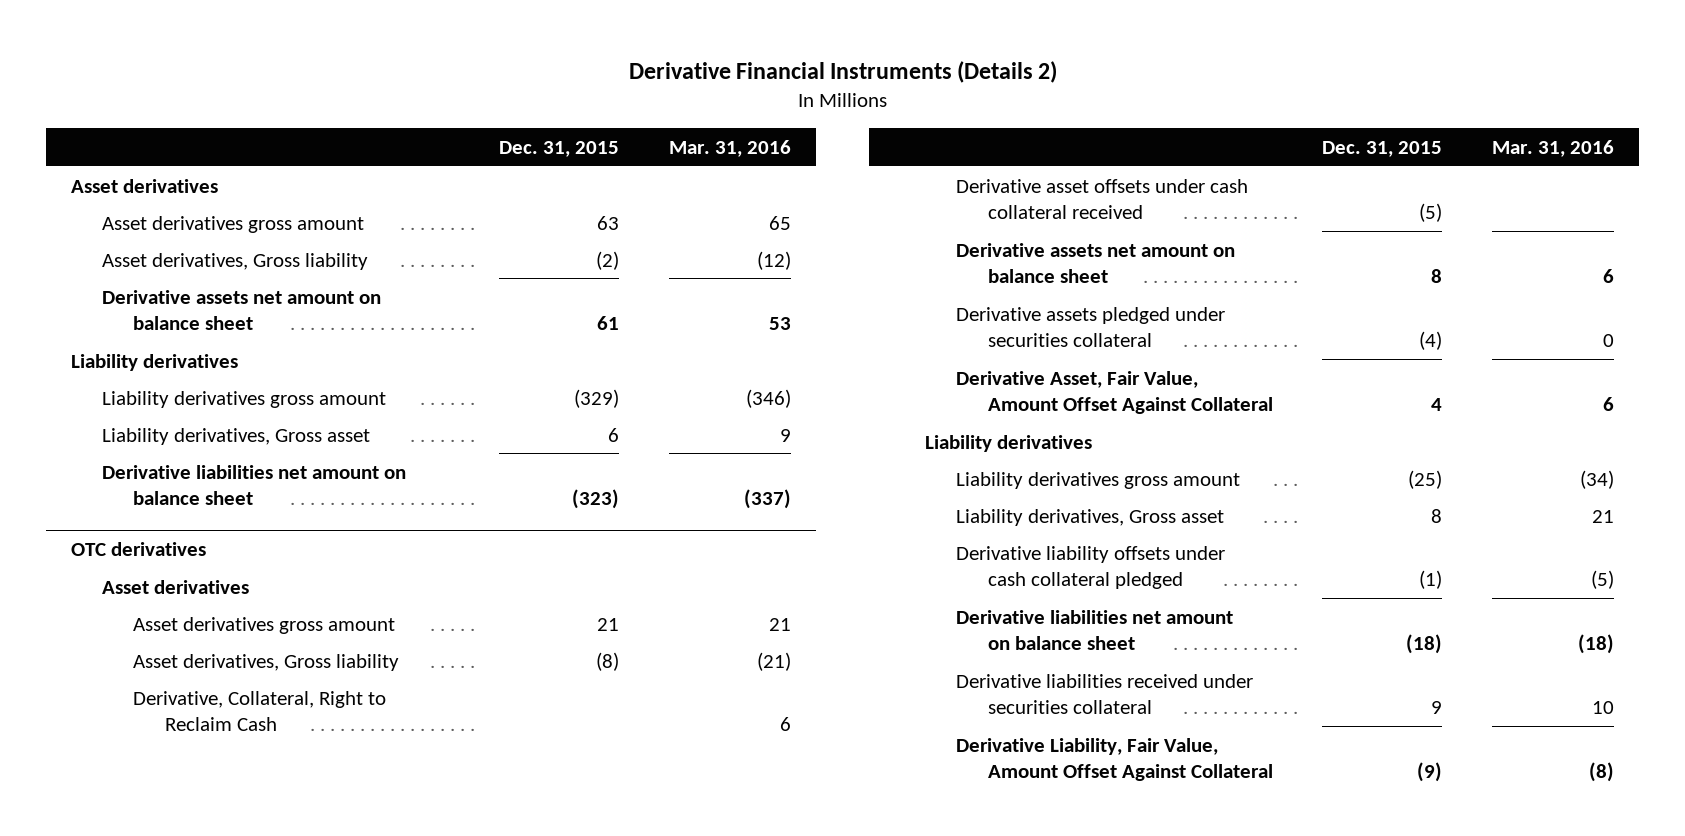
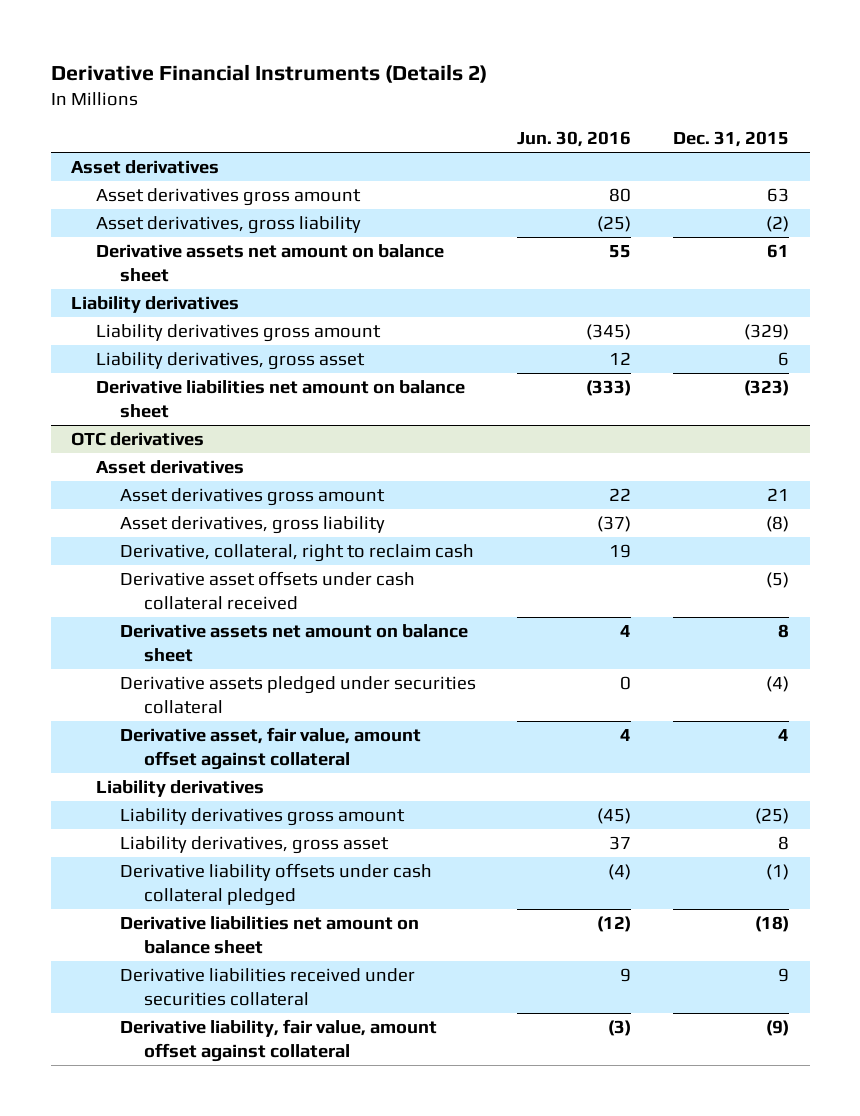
[669,139,792,157] Mar. 31, 2016 -> none
none -> [517,130,632,147] Jun. 30, 2016
[102,252,369,270] Asset derivatives, Gross liability -> [95,216,361,235] Asset derivatives, gross liability
[102,427,371,445] Liability derivatives, Gross asset -> [95,352,365,371] Liability derivatives, gross asset
[133,653,400,671] Asset derivatives, Gross liability -> [119,516,385,535] Asset derivatives, gross liability
[133,690,387,732] Derivative, Collateral, Right to Reclaim Cash -> [119,544,474,563] Derivative, collateral, right to reclaim cash
[956,370,1273,415] Derivative Asset, Fair Value, Amount Offset Against Collateral -> [119,727,421,771] Derivative asset, fair value, amount offset against collateral
[956,508,1225,526] Liability derivatives, Gross asset -> [119,836,389,855] Liability derivatives, gross asset
[956,737,1273,782] Derivative Liability, Fair Value, Amount Offset Against Collateral -> [119,1019,437,1063] Derivative liability, fair value, amount offset against collateral

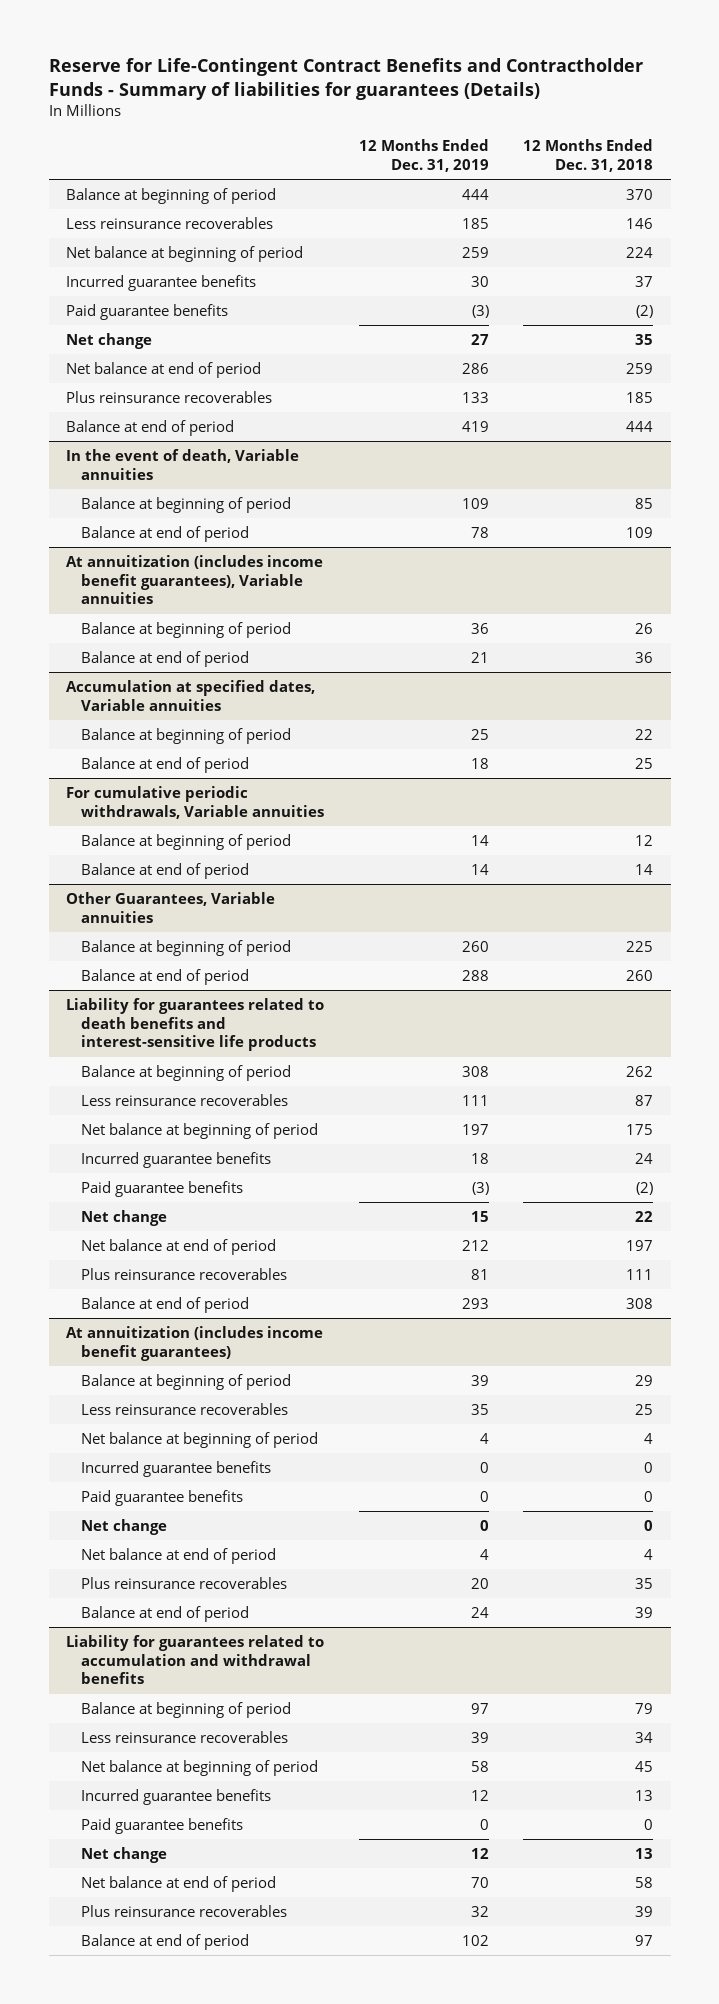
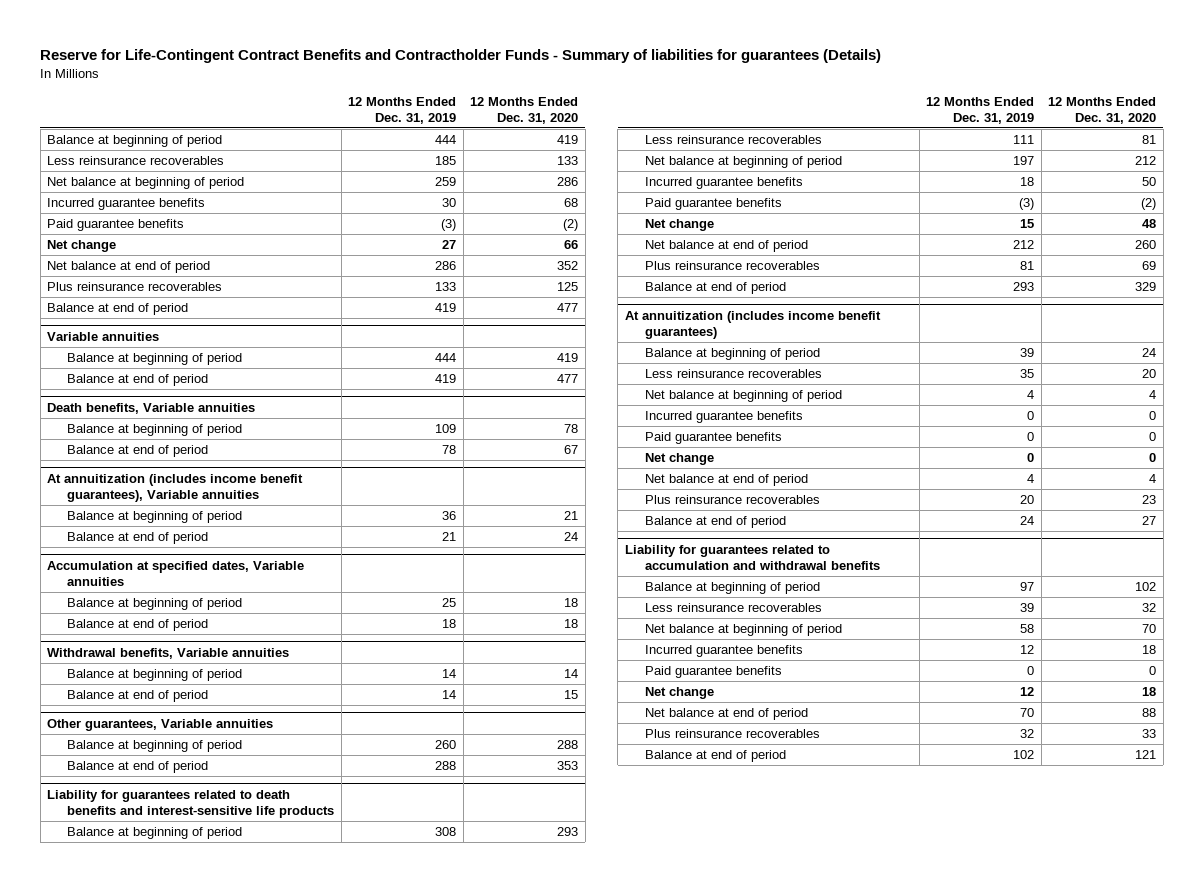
[523,139,654,172] 12 Months Ended Dec. 31, 2018 -> none
none -> [470,96,579,124] 12 Months Ended Dec. 31, 2020
[66,448,300,480] In the event of death, Variable annuities -> none
none -> [47,331,160,341] Variable annuities
none -> [67,353,243,366] Balance at beginning of period
none -> [67,374,209,387] Balance at end of period
none -> [47,402,256,414] Death benefits, Variable annuities
[66,785,325,819] For cumulative periodic withdrawals, Variable annuities -> none
none -> [47,647,290,659] Withdrawal benefits, Variable annuities
[66,891,276,923] Other Guarantees, Variable annuities -> [47,718,274,731] Other guarantees, Variable annuities

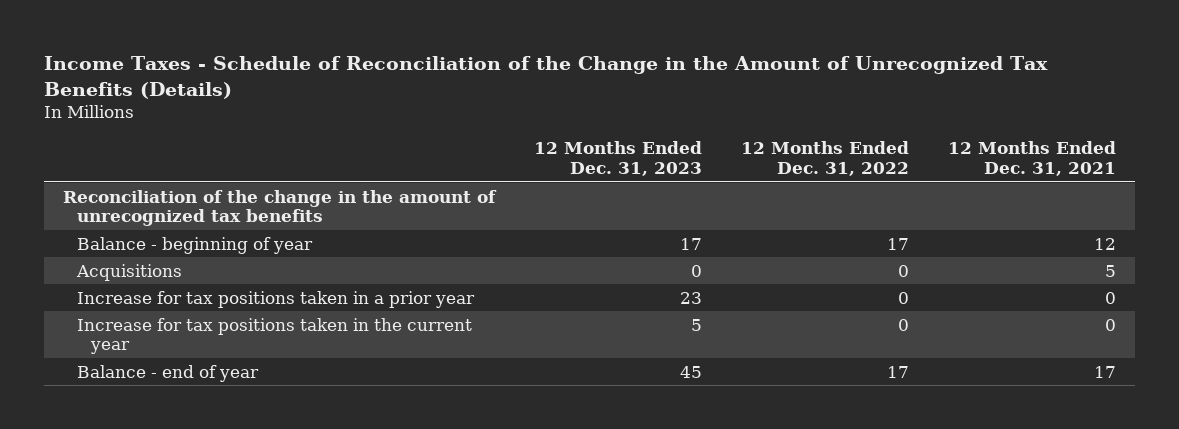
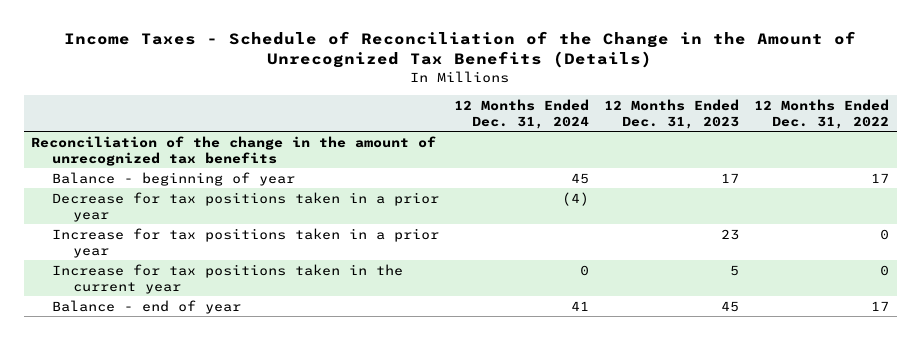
[947,141,1116,176] 12 Months Ended Dec. 31, 2021 -> none
none -> [454,98,590,129] 12 Months Ended Dec. 31, 2024
[76,263,183,281] Acquisitions -> none
none -> [51,191,439,222] Decrease for tax positions taken in a prior year

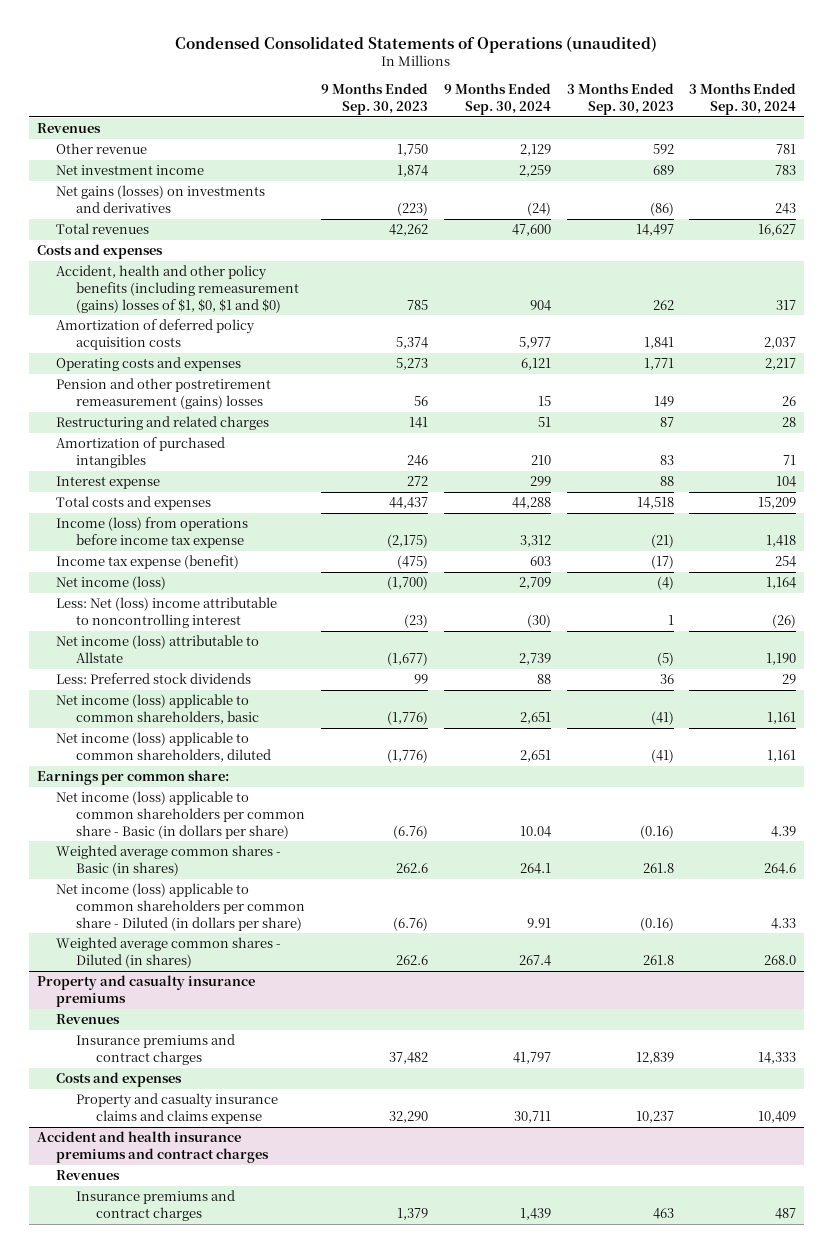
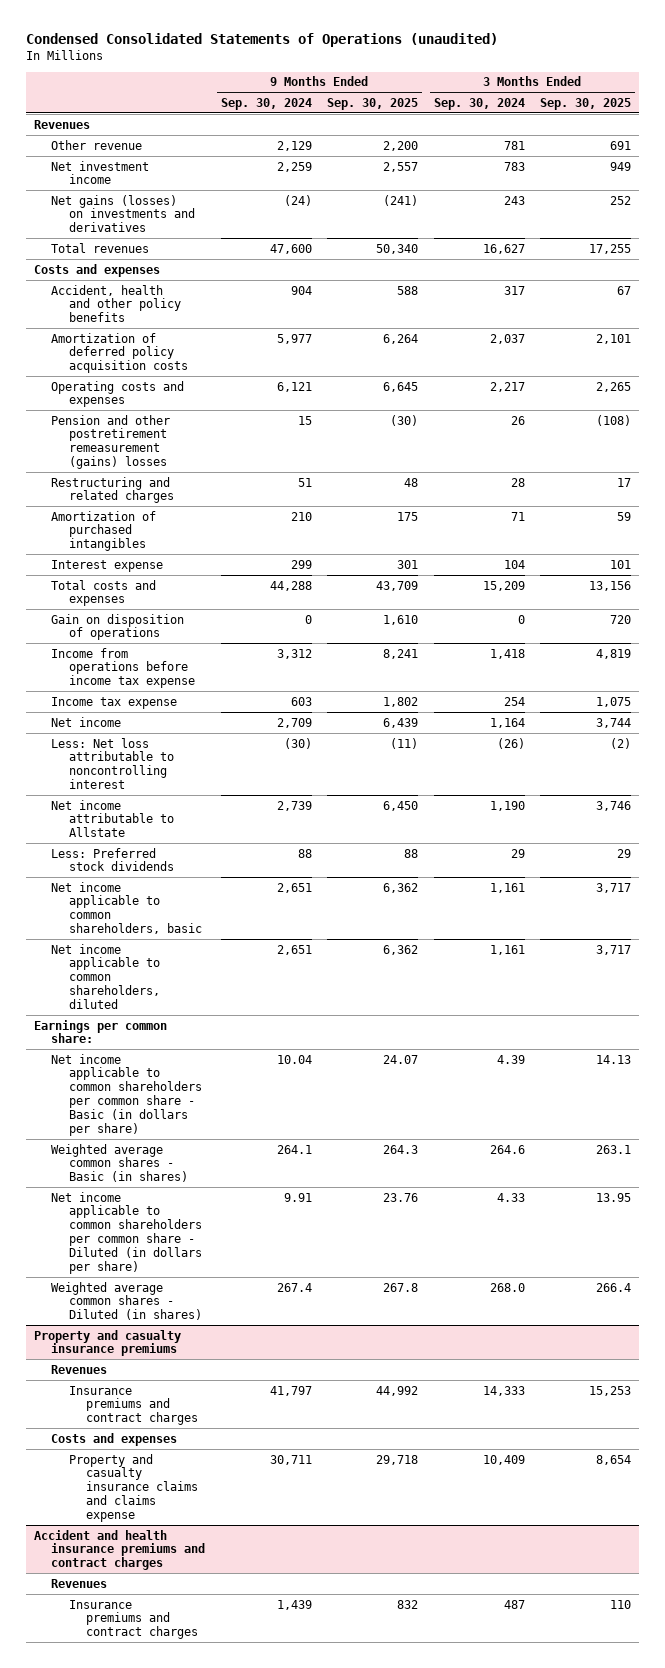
[320,83,428,116] 9 Months Ended Sep. 30, 2023 -> none
[566,83,674,116] 3 Months Ended Sep. 30, 2023 -> none
none -> [327,97,419,110] Sep. 30, 2025
none -> [539,97,631,110] Sep. 30, 2025
[56,265,300,313] Accident, health and other policy benefits (including remeasurement (gains) losses of $1, $0, $1 and $0) -> [51,284,181,323] Accident, health and other policy benefits
none -> [51,613,185,641] Gain on disposition of operations
[56,517,249,548] Income (loss) from operations before income tax expense -> [51,647,195,689] Income from operations before income tax expense
[56,555,240,570] Income tax expense (benefit) -> [51,696,178,709] Income tax expense
[56,576,167,591] Net income (loss) -> [51,716,122,727] Net income
[56,597,278,628] Less: Net (loss) income attributable to noncontrolling interest -> [51,737,174,790] Less: Net loss attributable to noncontrolling interest
[56,635,260,663] Net income (loss) attributable to Allstate -> [51,799,174,838] Net income attributable to Allstate
[56,694,260,724] Net income (loss) applicable to common shareholders, basic -> [51,881,202,935] Net income applicable to common shareholders, basic
[56,732,272,762] Net income (loss) applicable to common shareholders, diluted -> [51,943,160,1010] Net income applicable to common shareholders, diluted
[56,791,306,839] Net income (loss) applicable to common shareholders per common share - Basic (in dollars per share) -> [51,1053,202,1137] Net income applicable to common shareholders per common share - Basic (in dollars per share)
[56,883,306,931] Net income (loss) applicable to common shareholders per common share - Diluted (in dollars per share) -> [51,1191,202,1275] Net income applicable to common shareholders per common share - Diluted (in dollars per share)

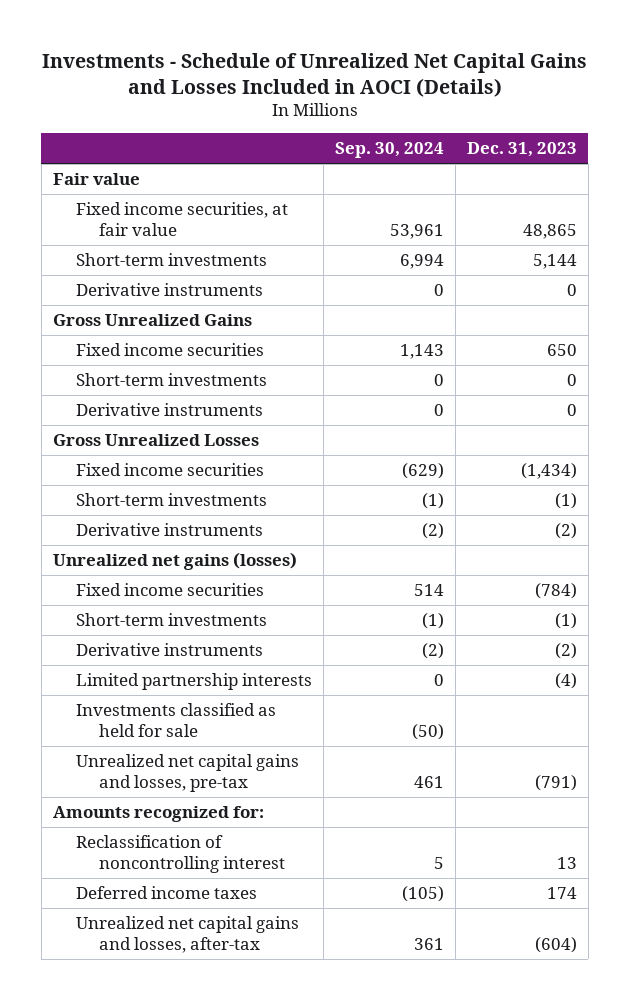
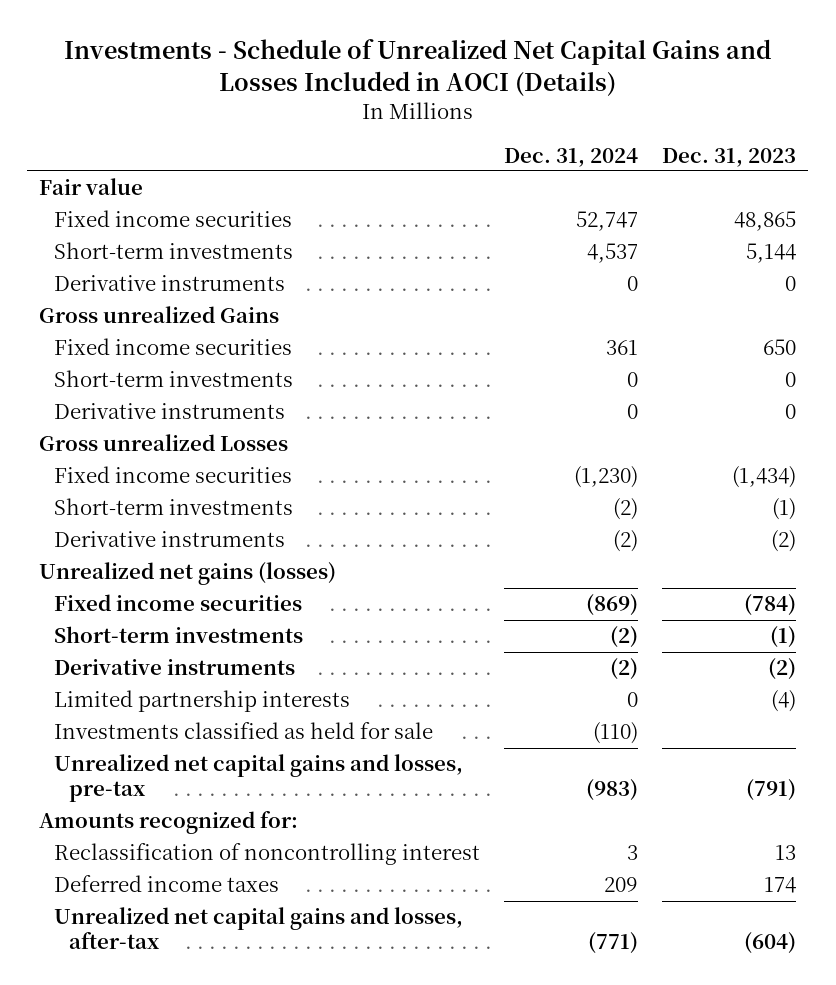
[334,142,444,159] Sep. 30, 2024 -> none
none -> [504,147,639,167] Dec. 31, 2024
[76,201,289,236] Fixed income securities, at fair value -> [54,210,293,228] Fixed income securities
[52,313,252,326] Gross Unrealized Gains -> [39,306,280,324] Gross unrealized Gains
[52,433,259,446] Gross Unrealized Losses -> [39,434,289,452] Gross unrealized Losses

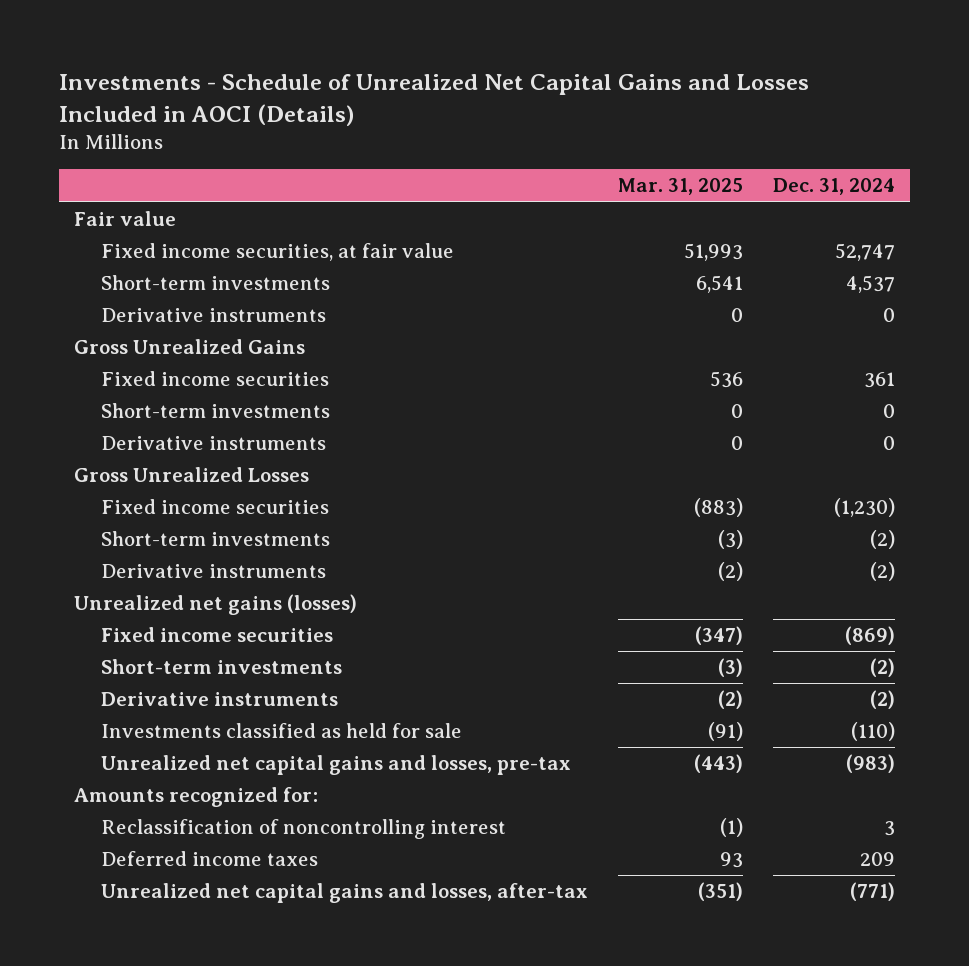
[662,147,797,167] Dec. 31, 2023 -> none
none -> [618,178,744,196] Mar. 31, 2025
[54,210,293,228] Fixed income securities -> [101,243,455,262] Fixed income securities, at fair value
[39,306,280,324] Gross unrealized Gains -> [73,339,305,355] Gross Unrealized Gains
[39,434,289,452] Gross unrealized Losses -> [73,467,309,483] Gross Unrealized Losses
[54,690,351,713] Limited partnership interests -> none

